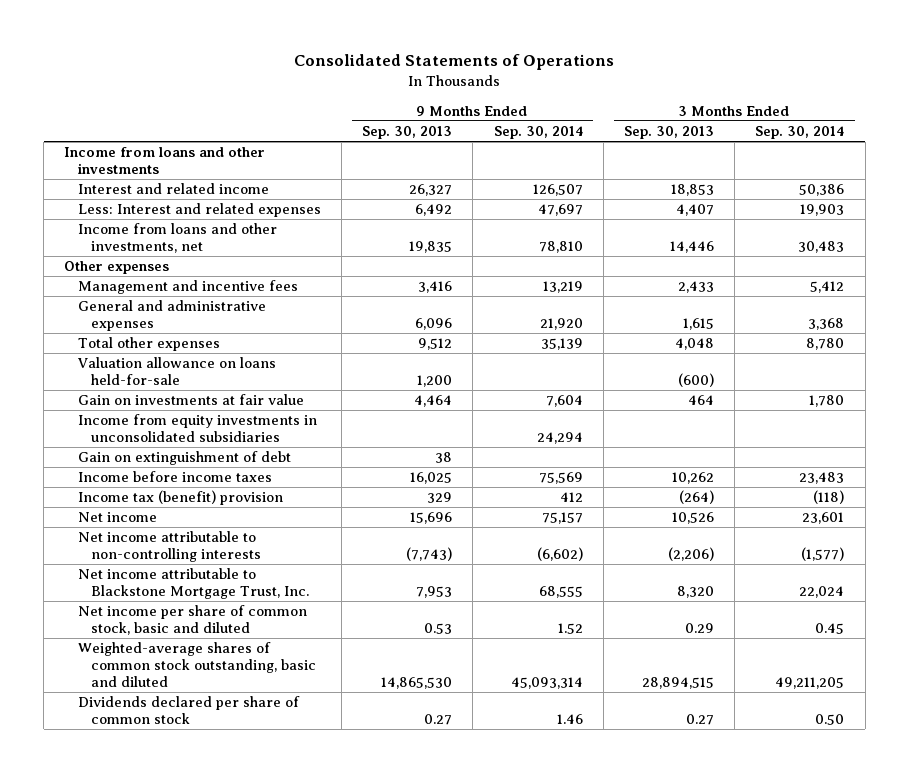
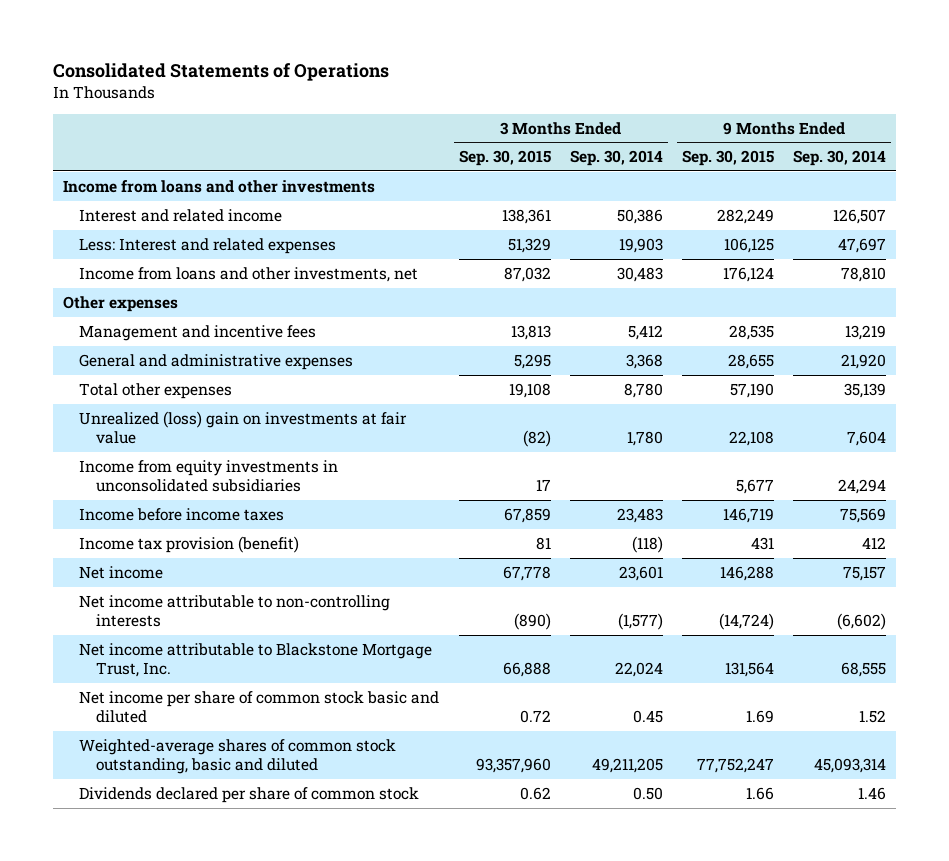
[362,126,453,140] Sep. 30, 2013 -> none
[624,126,715,140] Sep. 30, 2013 -> none
none -> [458,150,551,167] Sep. 30, 2015
none -> [682,150,775,167] Sep. 30, 2015
[76,357,276,385] Valuation allowance on loans held-for-sale -> none
[77,394,304,406] Gain on investments at fair value -> [79,410,408,445] Unrealized (loss) gain on investments at fair value
[77,451,291,466] Gain on extinguishment of debt -> none
[77,490,283,506] Income tax (benefit) provision -> [79,535,300,553] Income tax provision (benefit)
[77,605,307,635] Net income per share of common stock, basic and diluted -> [79,690,440,724] Net income per share of common stock basic and diluted

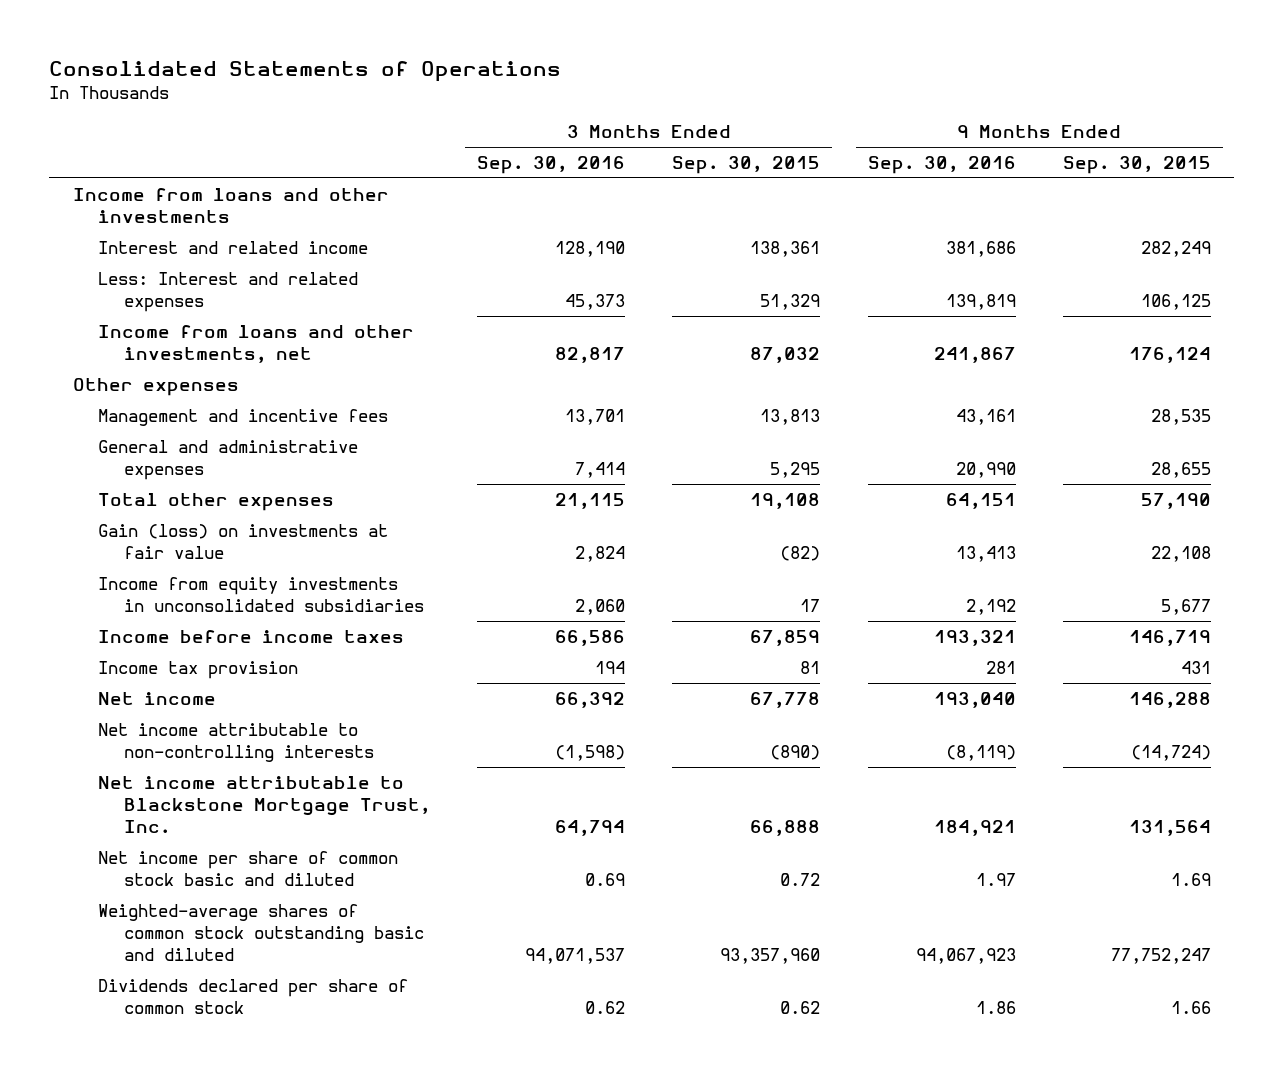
[569,150,663,167] Sep. 30, 2014 -> none
[793,150,887,167] Sep. 30, 2014 -> none
none -> [476,156,625,175] Sep. 30, 2016
none -> [867,156,1016,175] Sep. 30, 2016
[79,410,408,445] Unrealized (loss) gain on investments at fair value -> [98,523,389,559] Gain (loss) on investments at fair value
[79,535,300,553] Income tax provision (benefit) -> [98,660,299,679] Income tax provision
[79,738,397,775] Weighted-average shares of common stock outstanding, basic and diluted -> [98,903,424,961] Weighted-average shares of common stock outstanding basic and diluted

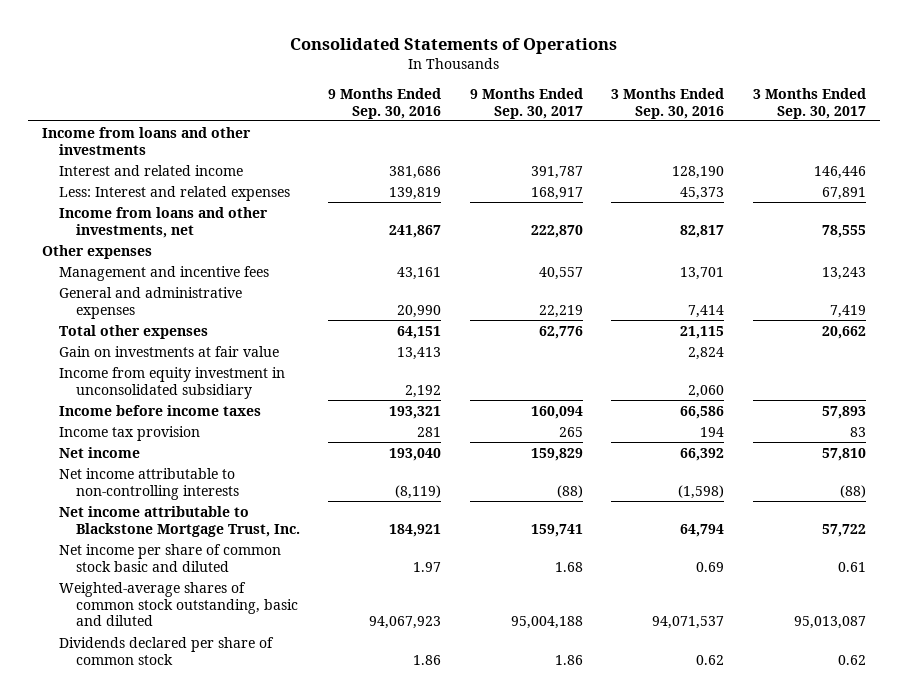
[672,156,821,175] Sep. 30, 2015 -> none
[1062,156,1211,175] Sep. 30, 2015 -> none
none -> [469,87,583,119] 9 Months Ended Sep. 30, 2017
none -> [752,87,866,119] 3 Months Ended Sep. 30, 2017
[98,523,389,559] Gain (loss) on investments at fair value -> [58,345,279,357] Gain on investments at fair value
[98,576,424,612] Income from equity investments in unconsolidated subsidiaries -> [58,366,285,399] Income from equity investment in unconsolidated subsidiary
[98,903,424,961] Weighted-average shares of common stock outstanding basic and diluted -> [58,581,299,627] Weighted-average shares of common stock outstanding, basic and diluted

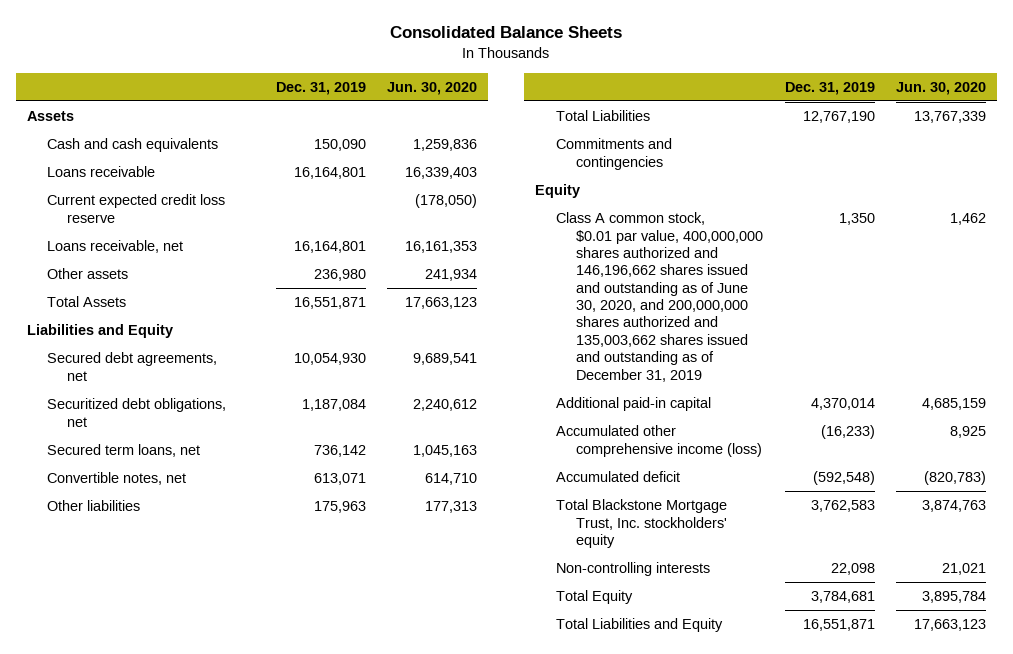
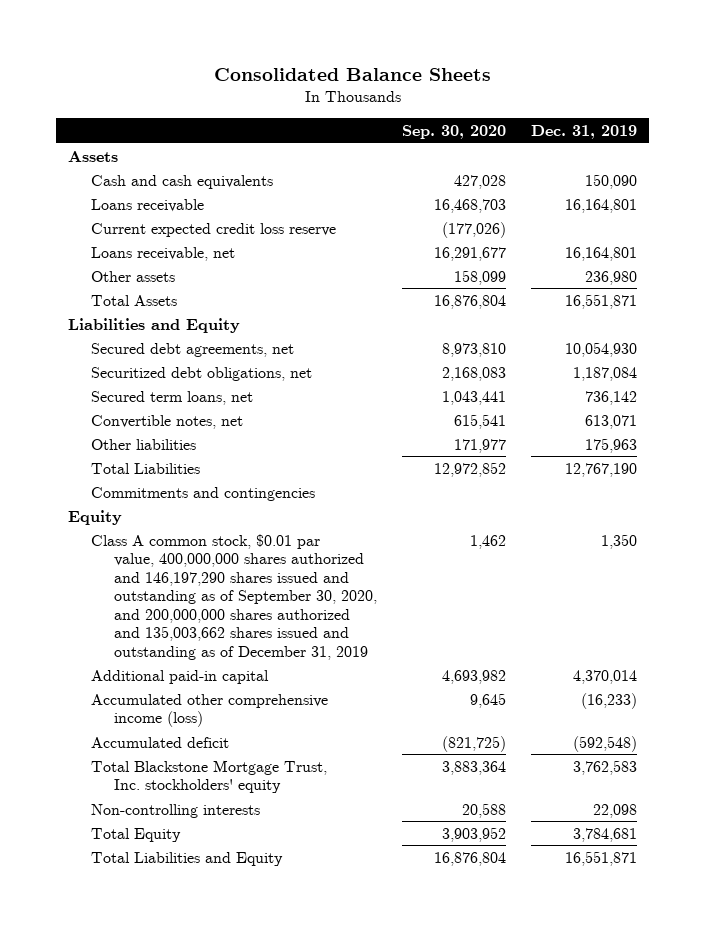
[387,81,478,95] Jun. 30, 2020 -> none
none -> [401,125,506,140] Sep. 30, 2020
[555,212,764,382] Class A common stock, $0.01 par value, 400,000,000 shares authorized and 146,196,662 shares issued and outstanding as of June 30, 2020, and 200,000,000 shares authorized and 135,003,662 shares issued and outstanding as of December 31, 2019 -> [91,533,377,660] Class A common stock, $0.01 par value, 400,000,000 shares authorized and 146,197,290 shares issued and outstanding as of September 30, 2020, and 200,000,000 shares authorized and 135,003,662 shares issued and outstanding as of December 31, 2019

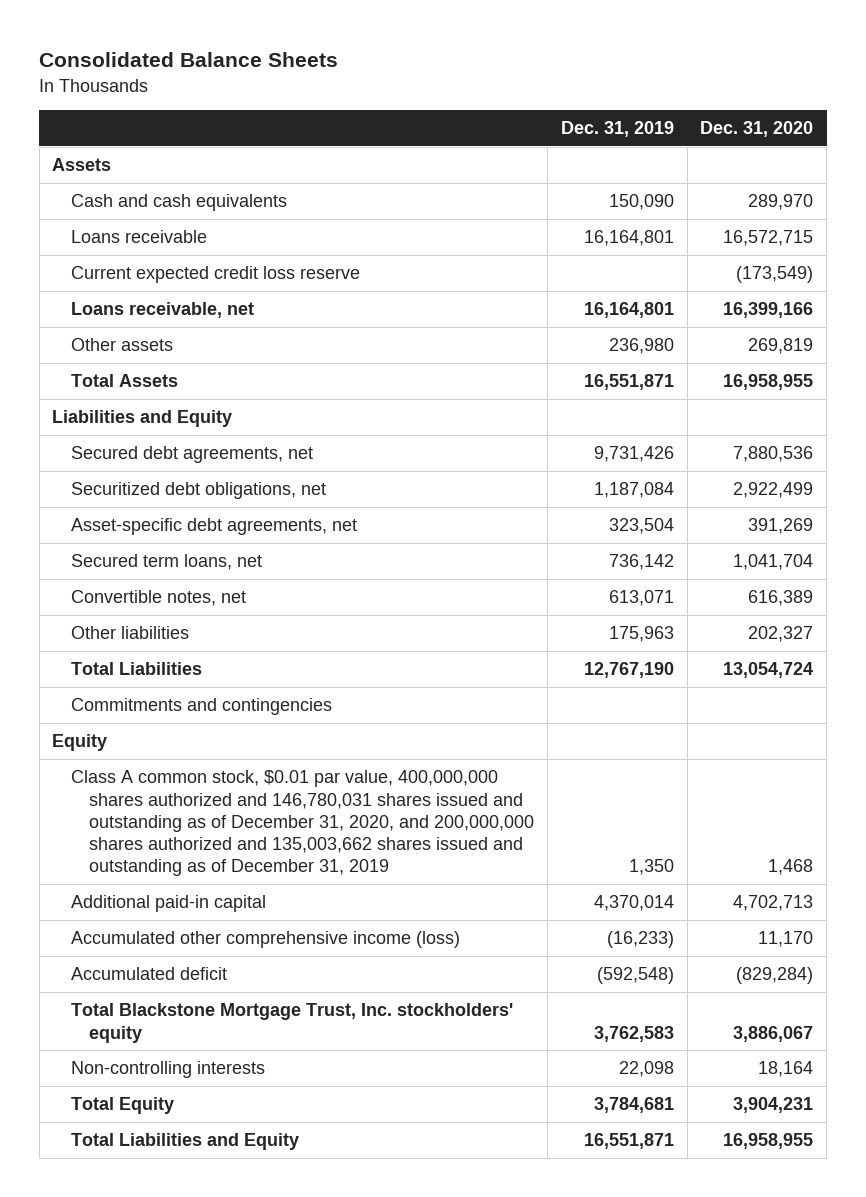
[401,125,506,140] Sep. 30, 2020 -> none
none -> [700,121,814,138] Dec. 31, 2020
[564,341,637,357] 10,054,930 -> [593,446,674,463] 9,731,426
none -> [70,518,357,536] Asset-specific debt agreements, net
[91,533,377,660] Class A common stock, $0.01 par value, 400,000,000 shares authorized and 146,197,290 shares issued and outstanding as of September 30, 2020, and 200,000,000 shares authorized and 135,003,662 shares issued and outstanding as of December 31, 2019 -> [70,770,535,877] Class A common stock, $0.01 par value, 400,000,000 shares authorized and 146,780,031 shares issued and outstanding as of December 31, 2020, and 200,000,000 shares authorized and 135,003,662 shares issued and outstanding as of December 31, 2019

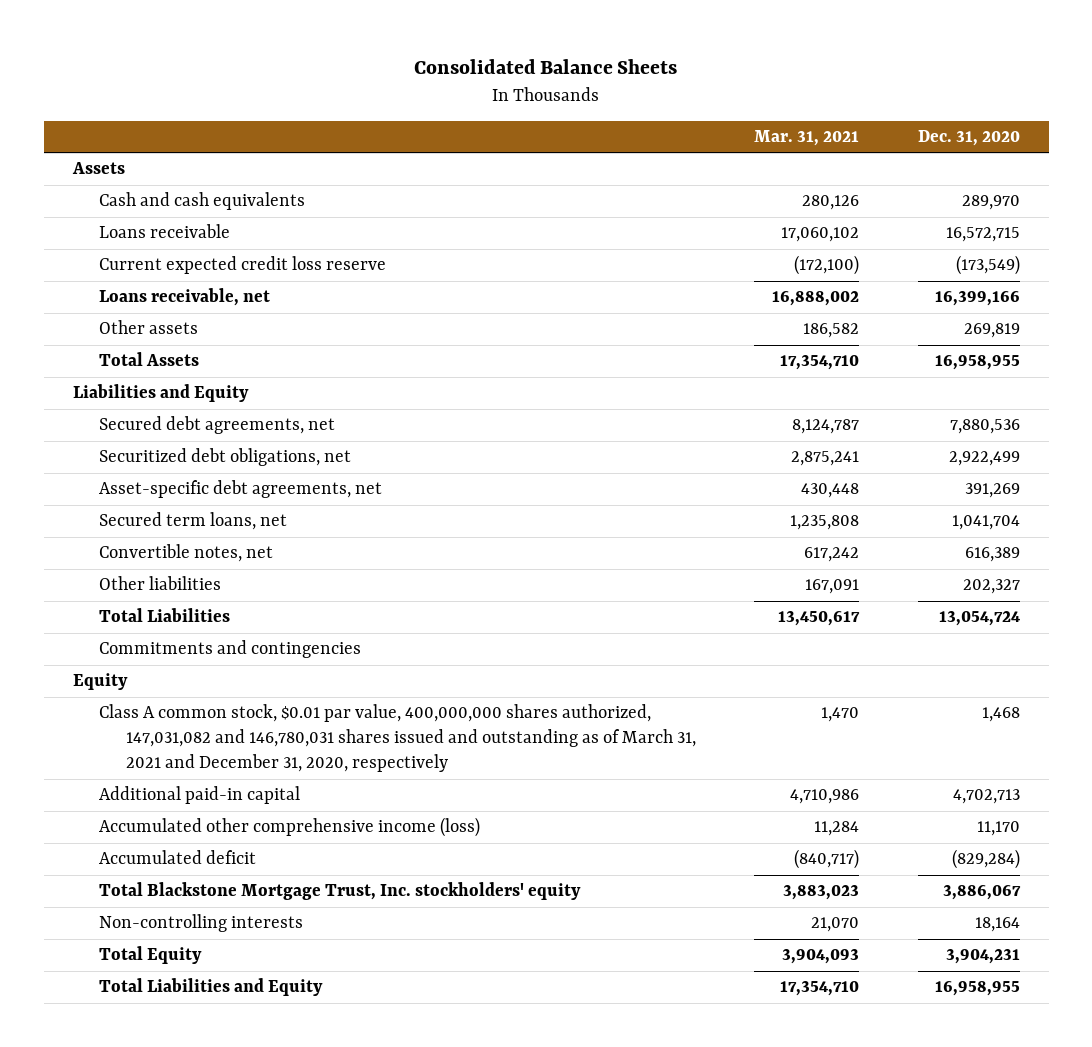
[560,121,674,138] Dec. 31, 2019 -> none
none -> [754,130,860,147] Mar. 31, 2021
[70,770,535,877] Class A common stock, $0.01 par value, 400,000,000 shares authorized and 146,780,031 shares issued and outstanding as of December 31, 2020, and 200,000,000 shares authorized and 135,003,662 shares issued and outstanding as of December 31, 2019 -> [99,704,697,773] Class A common stock, $0.01 par value, 400,000,000 shares authorized, 147,031,082 and 146,780,031 shares issued and outstanding as of March 31, 2021 and December 31, 2020, respectively

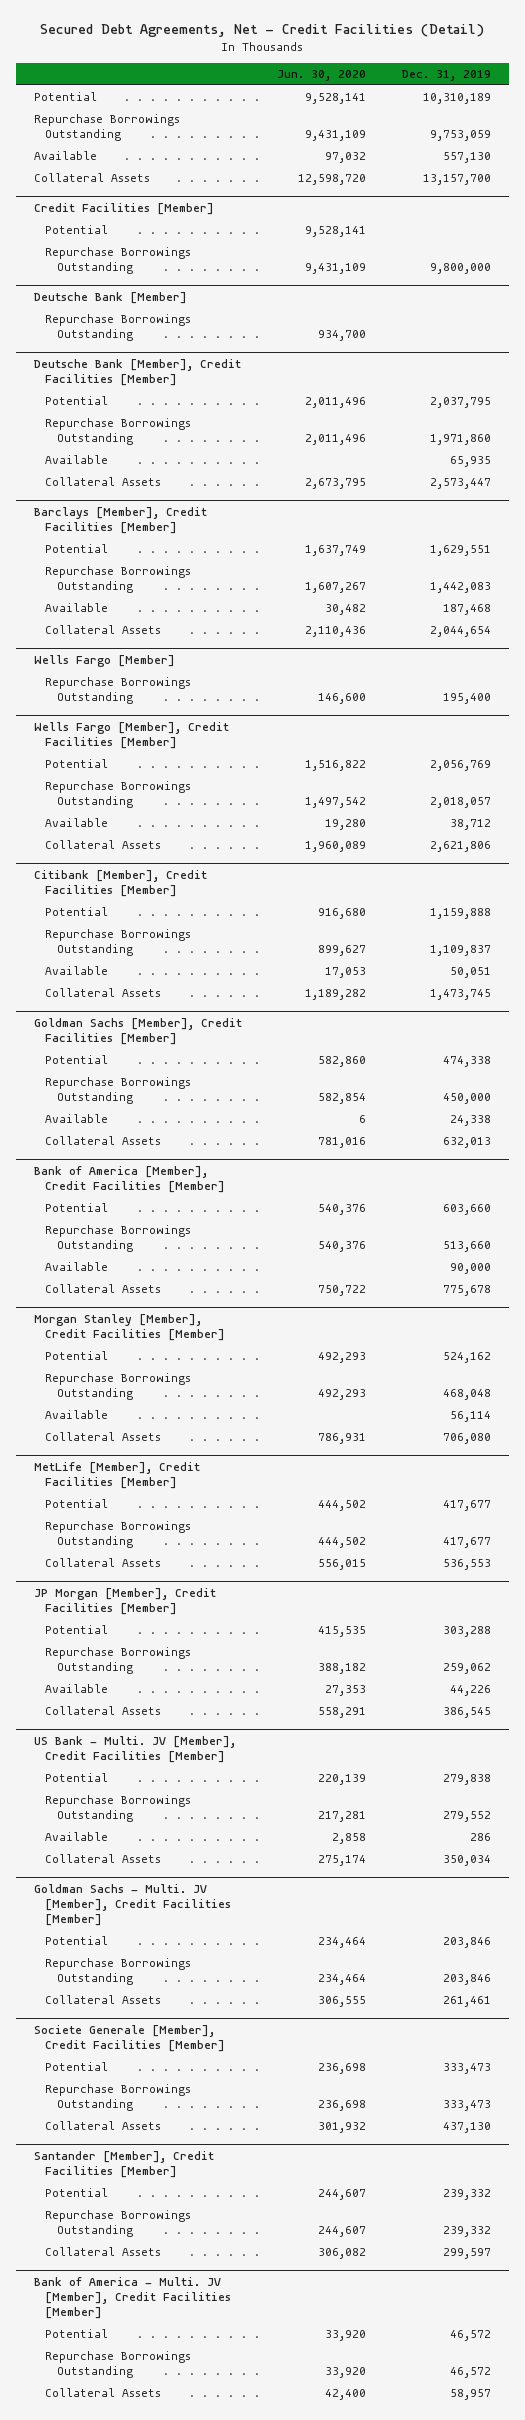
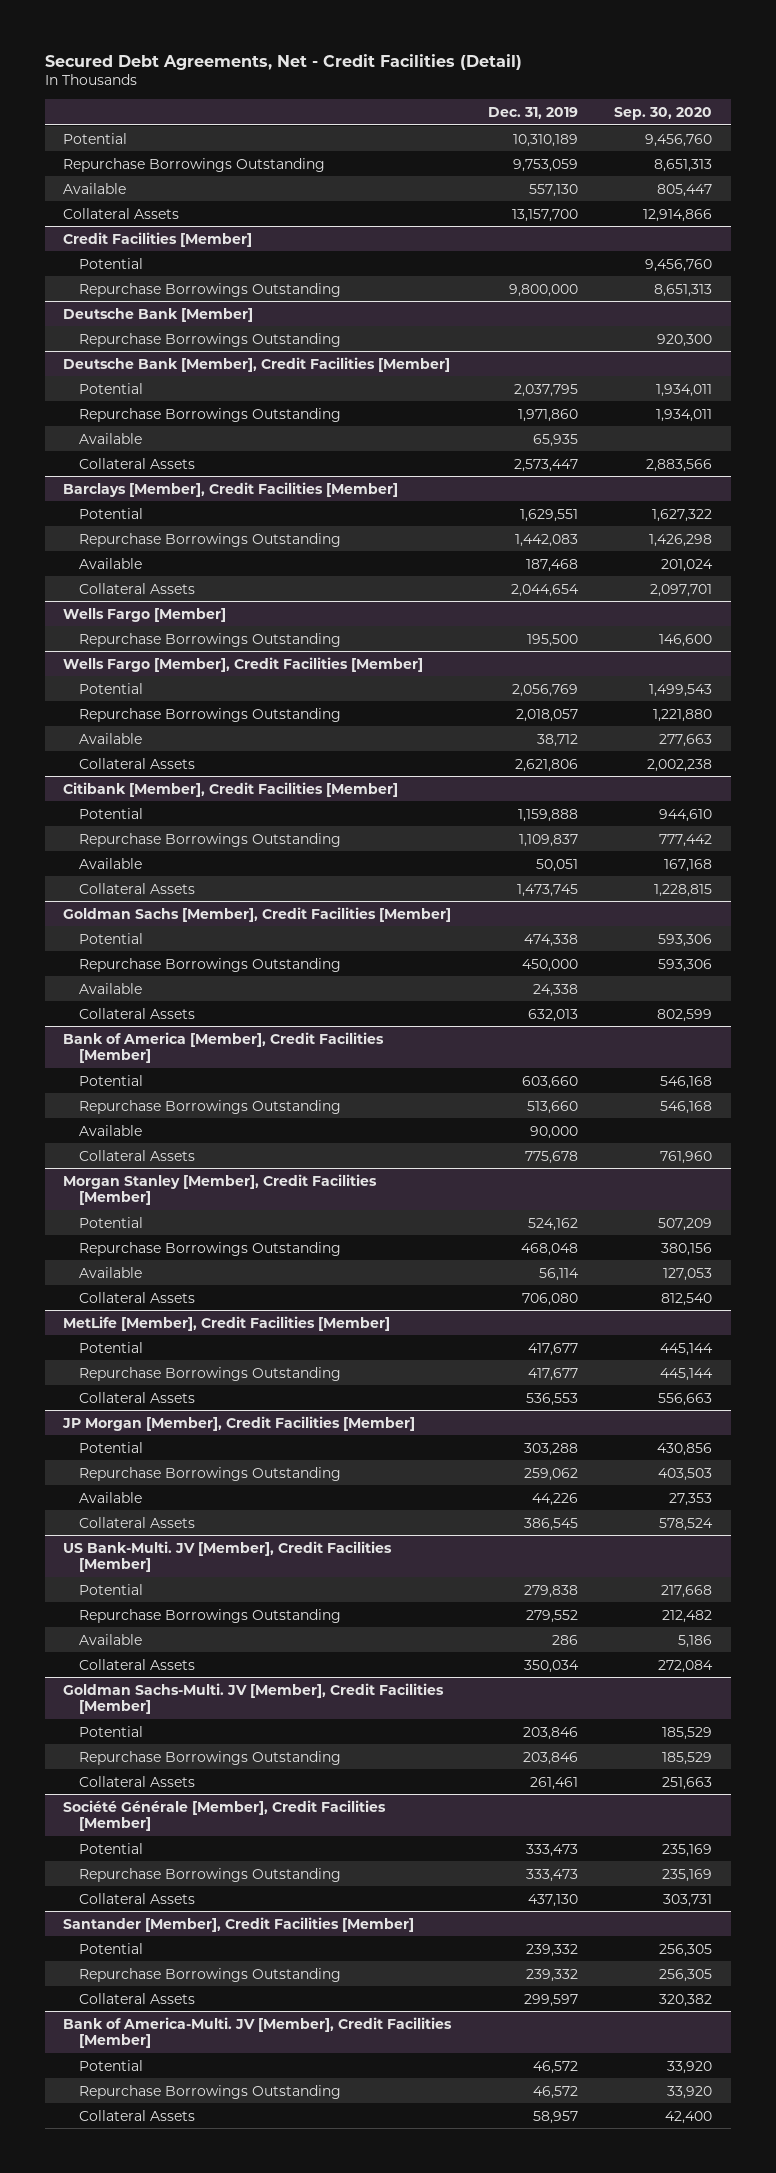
[277,70,367,82] Jun. 30, 2020 -> none
none -> [614,106,713,120] Sep. 30, 2020
[443,693,492,705] 195,400 -> [526,633,578,647] 195,500
[33,1735,236,1763] US Bank - Multi. JV [Member], Credit Facilities [Member] -> [63,1540,393,1573] US Bank-Multi. JV [Member], Credit Facilities [Member]
[33,1883,232,1926] Goldman Sachs - Multi. JV [Member], Credit Facilities [Member] -> [63,1682,445,1715] Goldman Sachs-Multi. JV [Member], Credit Facilities [Member]
[33,2024,226,2052] Societe Generale [Member], Credit Facilities [Member] -> none
none -> [63,1799,387,1832] Société Générale [Member], Credit Facilities [Member]
[33,2276,232,2319] Bank of America - Multi. JV [Member], Credit Facilities [Member] -> [63,2016,453,2049] Bank of America-Multi. JV [Member], Credit Facilities [Member]

